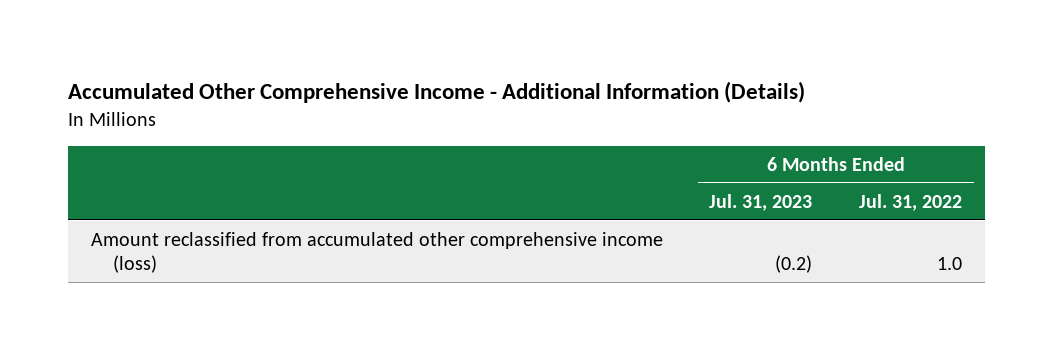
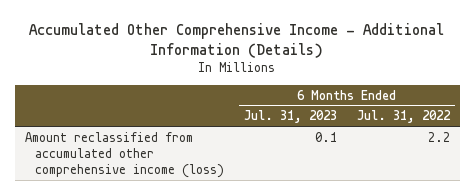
[775,254,813,273] (0.2) -> [314,131,337,142] 0.1
[937,256,963,270] 1.0 -> [427,131,450,142] 2.2

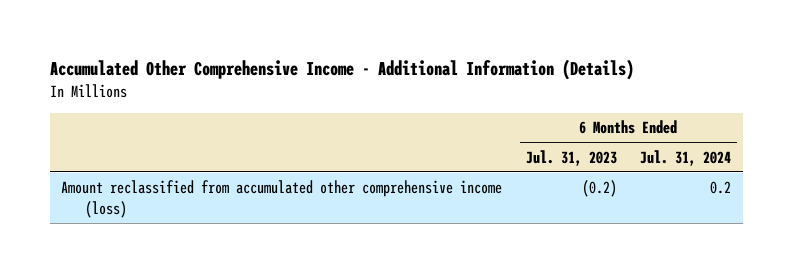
[356,110,451,124] Jul. 31, 2022 -> none
none -> [640,149,732,166] Jul. 31, 2024
[314,131,337,142] 0.1 -> [581,180,617,198] (0.2)

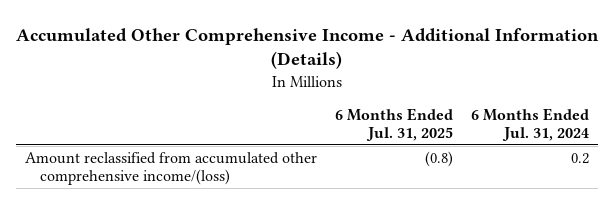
[525,149,617,166] Jul. 31, 2023 -> none
none -> [334,107,453,142] 6 Months Ended Jul. 31, 2025
[61,180,503,218] Amount reclassified from accumulated other comprehensive income (loss) -> [24,151,317,186] Amount reclassified from accumulated other comprehensive income/(loss)

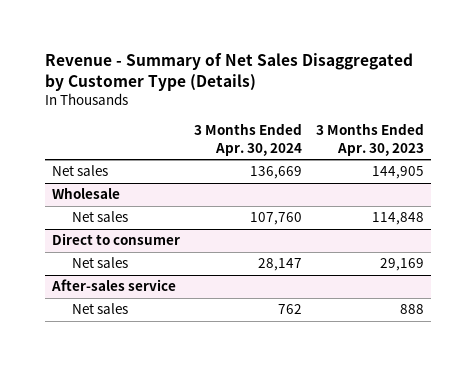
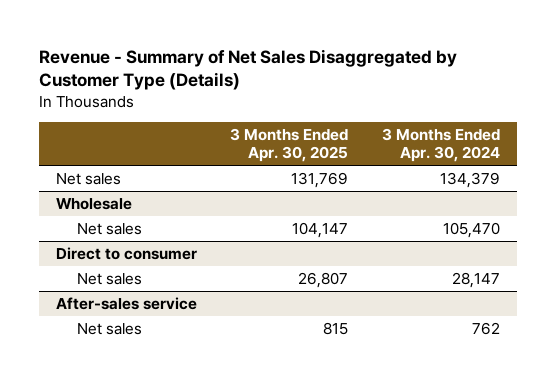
[316,123,425,156] 3 Months Ended Apr. 30, 2023 -> none
none -> [230,128,349,163] 3 Months Ended Apr. 30, 2025
[250,166,303,180] 136,669 -> [439,171,500,188] 134,379
[250,212,303,226] 107,760 -> [442,221,500,238] 105,470

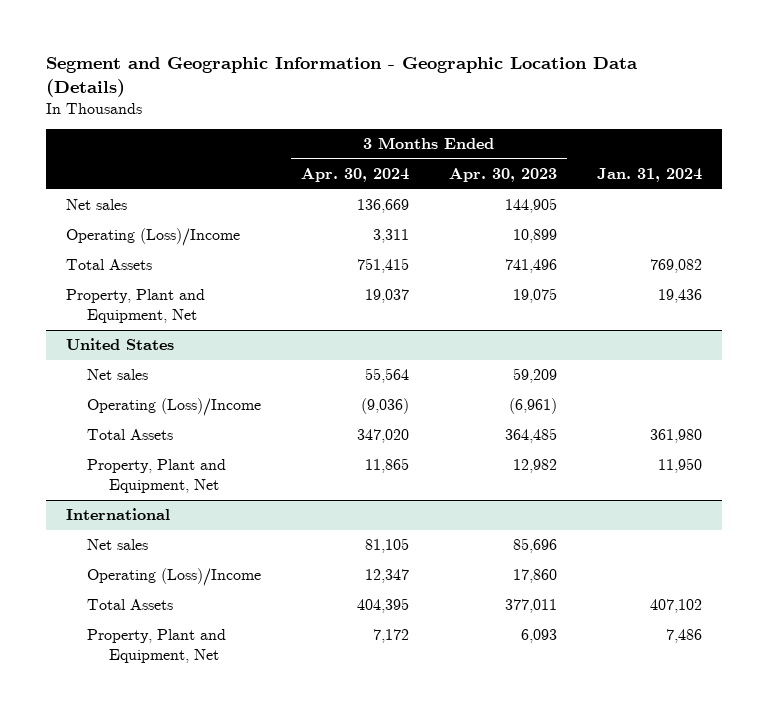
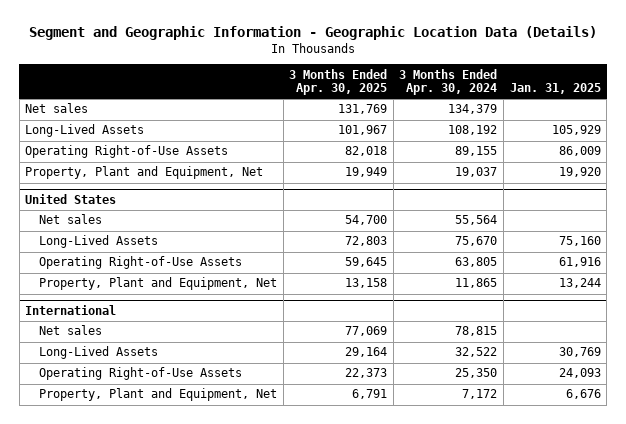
[449,168,558,183] Apr. 30, 2023 -> none
[597,168,703,183] Jan. 31, 2024 -> none
none -> [289,68,388,96] 3 Months Ended Apr. 30, 2025
none -> [509,83,601,95] Jan. 31, 2025
[65,228,240,247] Operating (Loss)/Income -> none
[65,259,152,271] Total Assets -> none
[357,199,410,214] 136,669 -> [448,104,498,115] 134,379
none -> [25,124,145,138] Long-Lived Assets
none -> [25,145,229,159] Operating Right-of-Use Assets
[87,398,262,417] Operating (Loss)/Income -> none
[87,429,174,441] Total Assets -> none
none -> [38,235,158,249] Long-Lived Assets
none -> [38,256,242,270] Operating Right-of-Use Assets
[87,568,262,587] Operating (Loss)/Income -> none
[87,599,174,611] Total Assets -> none
[365,538,410,554] 81,105 -> [455,326,498,337] 78,815
none -> [38,346,158,360] Long-Lived Assets
none -> [38,367,242,381] Operating Right-of-Use Assets

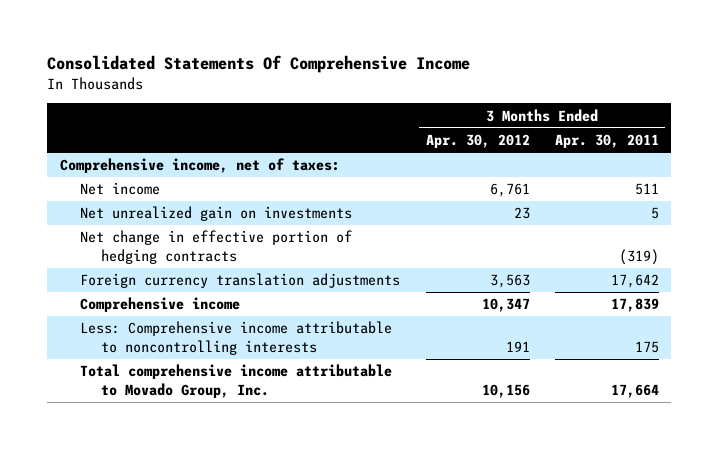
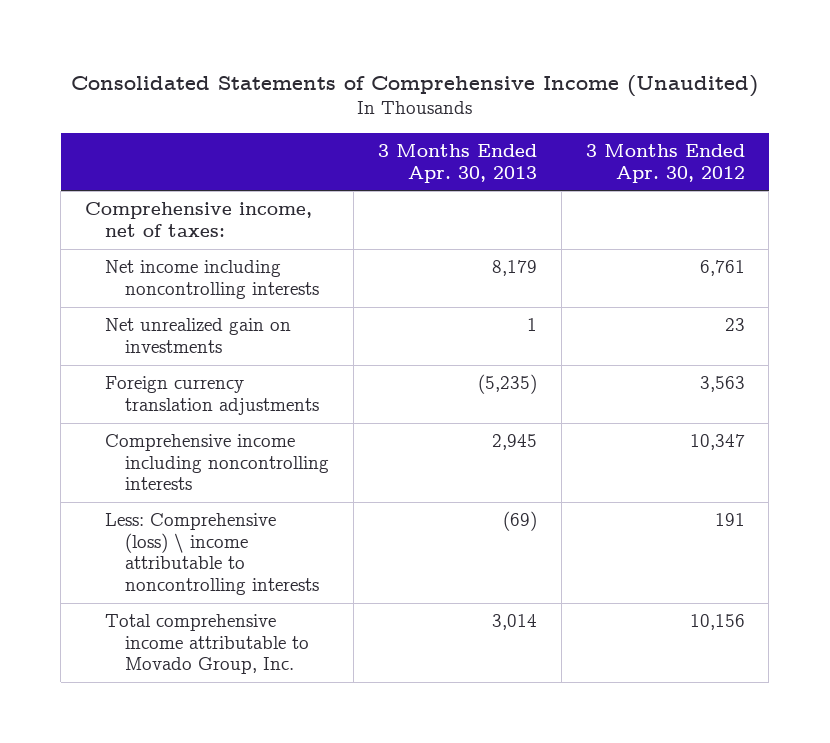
[47,55,471,74] Consolidated Statements Of Comprehensive Income -> [70,74,758,97] Consolidated Statements of Comprehensive Income (Unaudited)
[554,134,659,149] Apr. 30, 2011 -> none
none -> [377,144,537,183] 3 Months Ended Apr. 30, 2013
[80,182,161,196] Net income -> [105,260,320,299] Net income including noncontrolling interests
[80,230,353,264] Net change in effective portion of hedging contracts -> none
[80,297,241,313] Comprehensive income -> [105,434,330,491] Comprehensive income including noncontrolling interests
[80,321,393,355] Less: Comprehensive income attributable to noncontrolling interests -> [105,513,320,595] Less: Comprehensive (loss) \ income attributable to noncontrolling interests

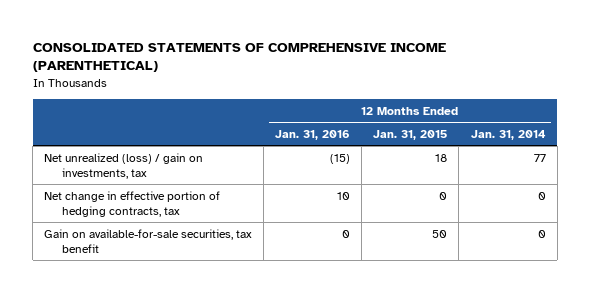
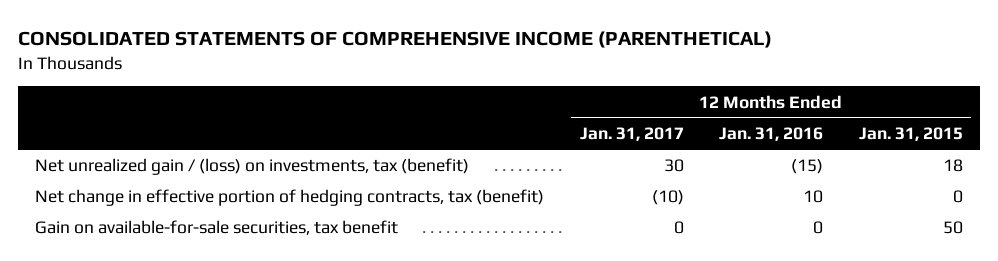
[470,129,546,140] Jan. 31, 2014 -> none
none -> [579,127,684,142] Jan. 31, 2017
[44,152,204,179] Net unrealized (loss) / gain on investments, tax -> [35,158,470,176] Net unrealized gain / (loss) on investments, tax (benefit)
[44,190,221,217] Net change in effective portion of hedging contracts, tax -> [35,189,545,207] Net change in effective portion of hedging contracts, tax (benefit)

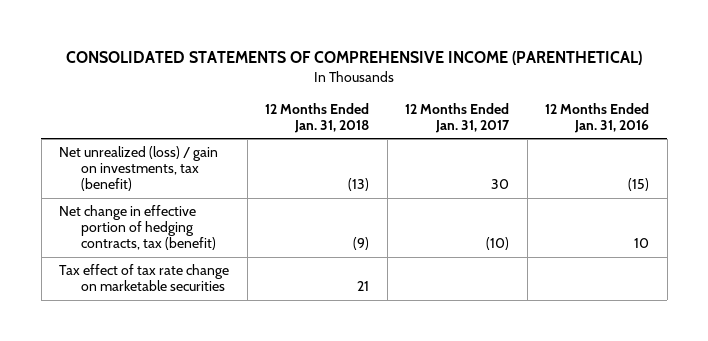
[858,127,963,142] Jan. 31, 2015 -> none
none -> [265,102,370,133] 12 Months Ended Jan. 31, 2018
[35,158,470,176] Net unrealized gain / (loss) on investments, tax (benefit) -> [59,146,219,192] Net unrealized (loss) / gain on investments, tax (benefit)
[35,220,399,236] Gain on available-for-sale securities, tax benefit -> none
none -> [59,264,230,292] Tax effect of tax rate change on marketable securities

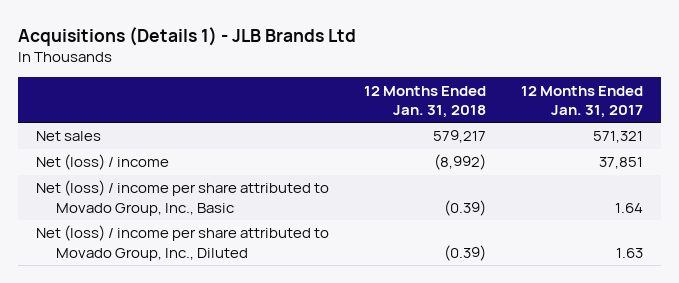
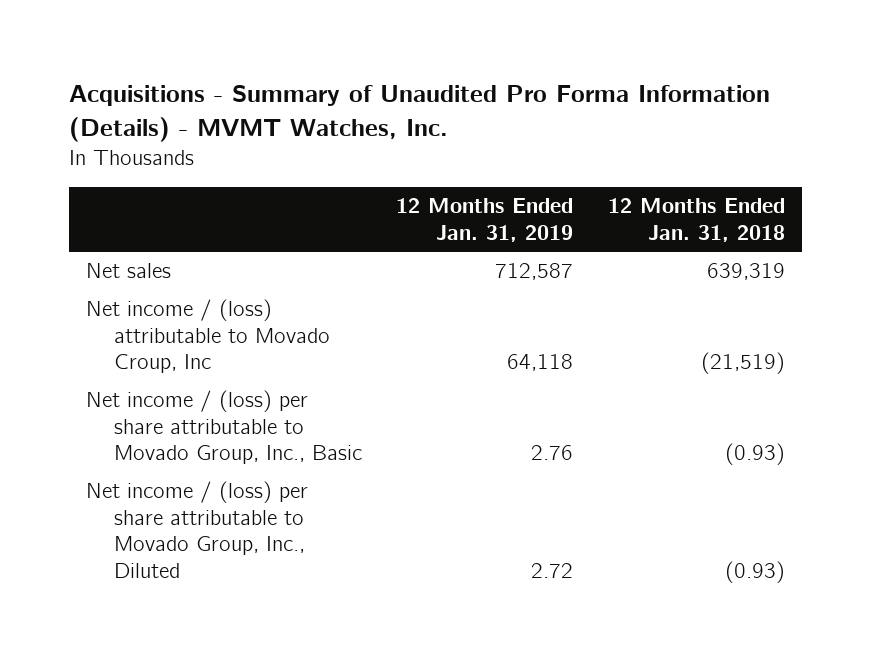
[18,26,357,46] Acquisitions (Details 1) - JLB Brands Ltd -> [68,85,770,143] Acquisitions - Summary of Unaudited Pro Forma Information (Details) - MVMT Watches, Inc.
[521,85,644,118] 12 Months Ended Jan. 31, 2017 -> none
none -> [396,198,574,242] 12 Months Ended Jan. 31, 2019
[433,130,487,144] 579,217 -> [706,263,785,281] 639,319
[35,154,169,171] Net (loss) / income -> [86,299,331,374] Net income / (loss) attributable to Movado Croup, Inc
[434,154,487,171] (8,992) -> [700,352,785,375] (21,519)
[35,180,329,216] Net (loss) / income per share attributed to Movado Group, Inc., Basic -> [86,390,363,465] Net income / (loss) per share attributable to Movado Group, Inc., Basic
[444,199,487,216] (0.39) -> [724,443,785,466] (0.93)
[35,225,329,261] Net (loss) / income per share attributed to Movado Group, Inc., Diluted -> [86,481,309,578] Net income / (loss) per share attributable to Movado Group, Inc., Diluted
[444,244,487,261] (0.39) -> [724,560,785,583] (0.93)

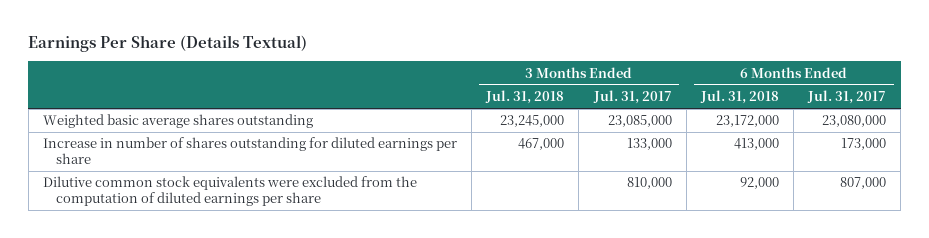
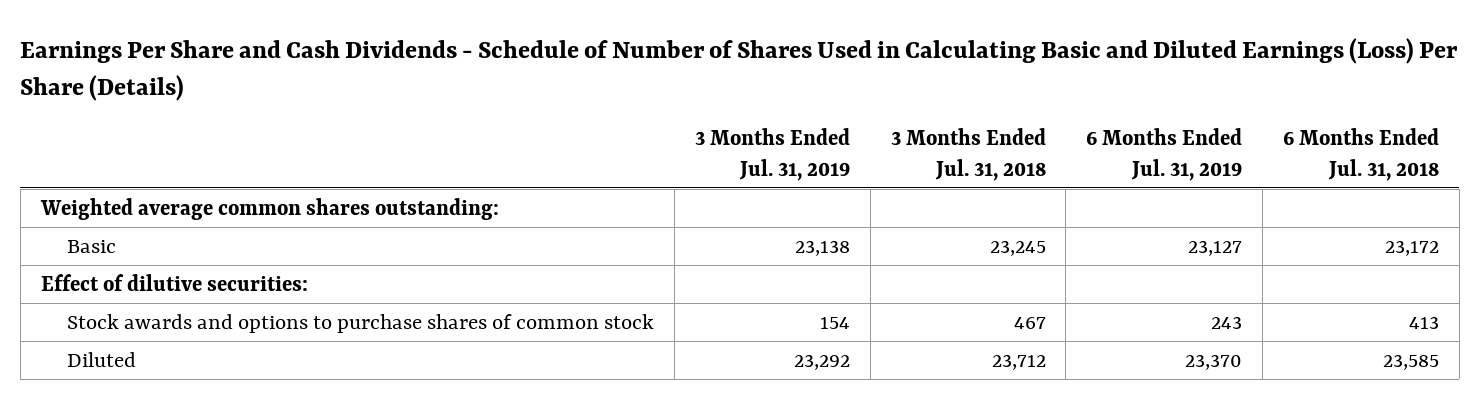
[28,35,308,53] Earnings Per Share (Details Textual) -> [20,37,1459,102] Earnings Per Share and Cash Dividends - Schedule of Number of Shares Used in Calculating Basic and Diluted Earnings (Loss) Per Share (Details)
[592,90,672,105] Jul. 31, 2017 -> none
[807,90,887,105] Jul. 31, 2017 -> none
none -> [694,127,850,181] 3 Months Ended Jul. 31, 2019
none -> [1086,127,1243,181] 6 Months Ended Jul. 31, 2019
[42,137,457,164] Increase in number of shares outstanding for diluted earnings per share -> none
[42,176,417,206] Dilutive common stock equivalents were excluded from the computation of diluted earnings per share -> none
none -> [39,197,499,220] Weighted average common shares outstanding:
[42,114,313,129] Weighted basic average shares outstanding -> [67,239,117,253] Basic
[500,115,565,128] 23,245,000 -> [989,239,1046,256] 23,245
[715,115,779,128] 23,172,000 -> [1384,239,1439,256] 23,172
none -> [40,273,308,291] Effect of dilutive securities:
none -> [67,313,655,333] Stock awards and options to purchase shares of common stock
none -> [67,351,137,367] Diluted

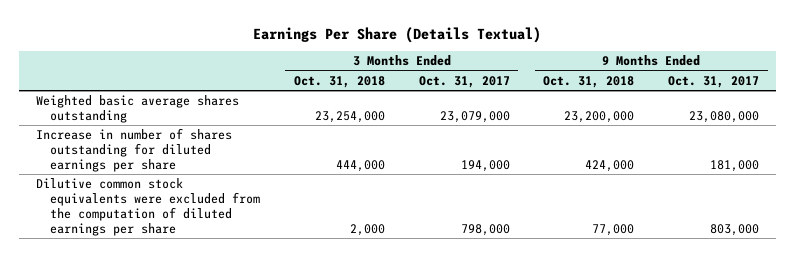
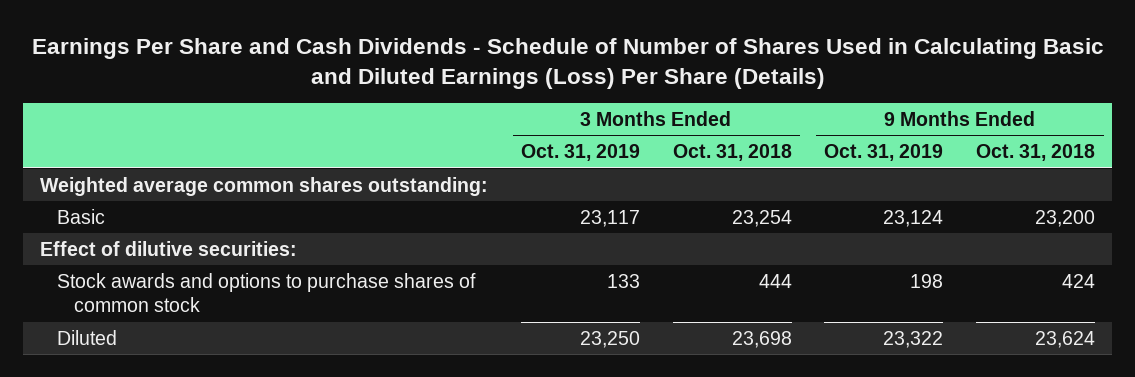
[253,26,542,43] Earnings Per Share (Details Textual) -> [31,37,1104,89] Earnings Per Share and Cash Dividends - Schedule of Number of Shares Used in Calculating Basic and Diluted Earnings (Loss) Per Share (Details)
[418,75,510,88] Oct. 31, 2017 -> none
[668,75,760,88] Oct. 31, 2017 -> none
none -> [520,144,640,162] Oct. 31, 2019
none -> [824,144,944,162] Oct. 31, 2019
[35,128,232,172] Increase in number of shares outstanding for diluted earnings per share -> none
[35,178,261,236] Dilutive common stock equivalents were excluded from the computation of diluted earnings per share -> none
none -> [39,176,488,196] Weighted average common shares outstanding:
[35,95,239,123] Weighted basic average shares outstanding -> [57,208,106,224] Basic
[314,110,385,123] 23,254,000 -> [731,209,792,227] 23,254
[564,110,635,123] 23,200,000 -> [1035,209,1096,227] 23,200
none -> [39,240,297,256] Effect of dilutive securities:
none -> [57,272,477,313] Stock awards and options to purchase shares of common stock
none -> [57,329,118,345] Diluted

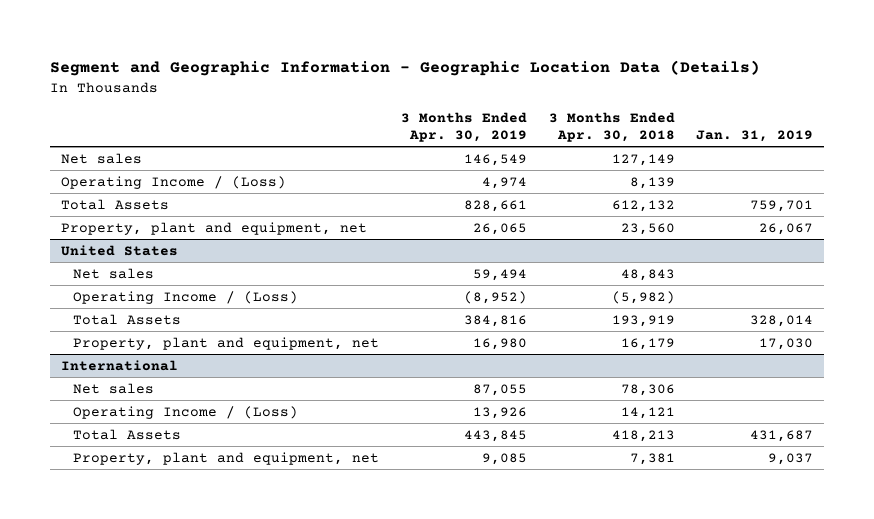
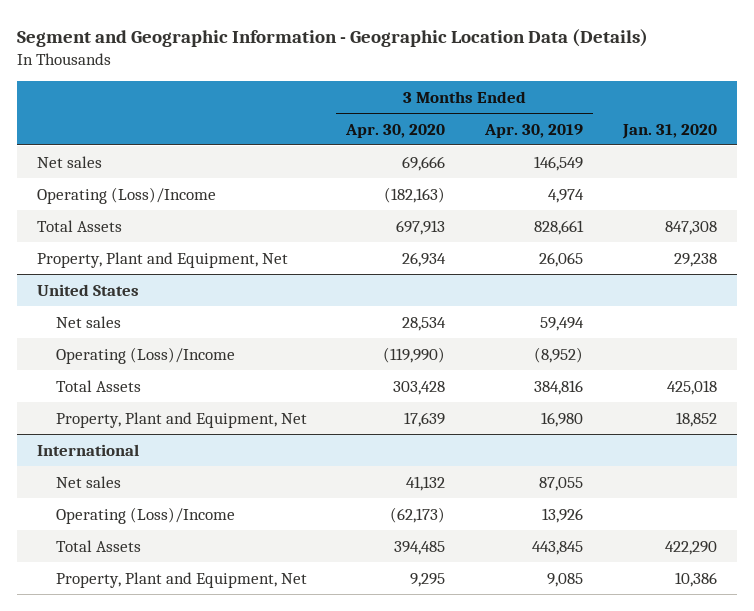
[548,111,675,143] 3 Months Ended Apr. 30, 2018 -> none
[696,130,814,143] Jan. 31, 2019 -> none
none -> [345,123,446,138] Apr. 30, 2020
none -> [621,123,717,139] Jan. 31, 2020
[60,175,286,189] Operating Income / (Loss) -> [36,186,216,204] Operating (Loss)/Income
[60,221,367,235] Property, plant and equipment, net -> [36,251,288,268] Property, Plant and Equipment, Net
[73,290,299,304] Operating Income / (Loss) -> [55,346,235,364] Operating (Loss)/Income
[73,336,380,350] Property, plant and equipment, net -> [55,411,307,428] Property, Plant and Equipment, Net
[73,405,299,419] Operating Income / (Loss) -> [55,506,235,524] Operating (Loss)/Income
[73,451,380,465] Property, plant and equipment, net -> [55,571,307,588] Property, Plant and Equipment, Net

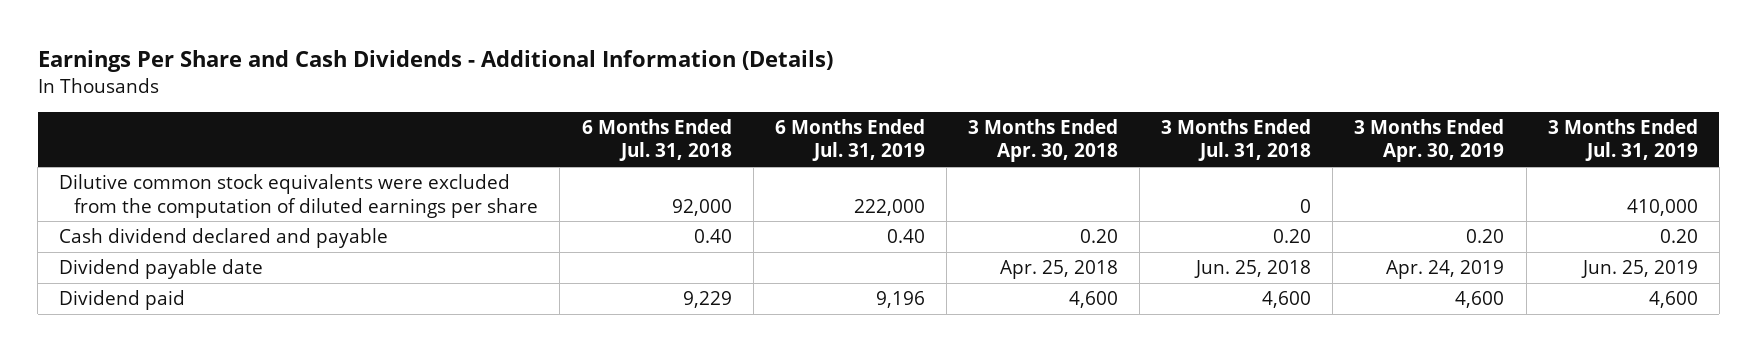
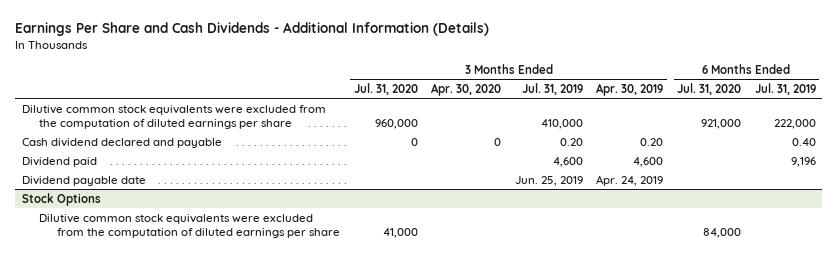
[581,118,732,162] 6 Months Ended Jul. 31, 2018 -> none
[968,118,1119,163] 3 Months Ended Apr. 30, 2018 -> none
[1161,118,1312,162] 3 Months Ended Jul. 31, 2018 -> none
none -> [353,83,418,96] Jul. 31, 2020
none -> [431,83,502,97] Apr. 30, 2020
none -> [677,83,742,96] Jul. 31, 2020
[59,259,264,280] Dividend payable date -> [21,175,146,186] Dividend payable date
none -> [21,192,101,206] Stock Options
none -> [39,213,340,238] Dilutive common stock equivalents were excluded from the computation of diluted earnings per share

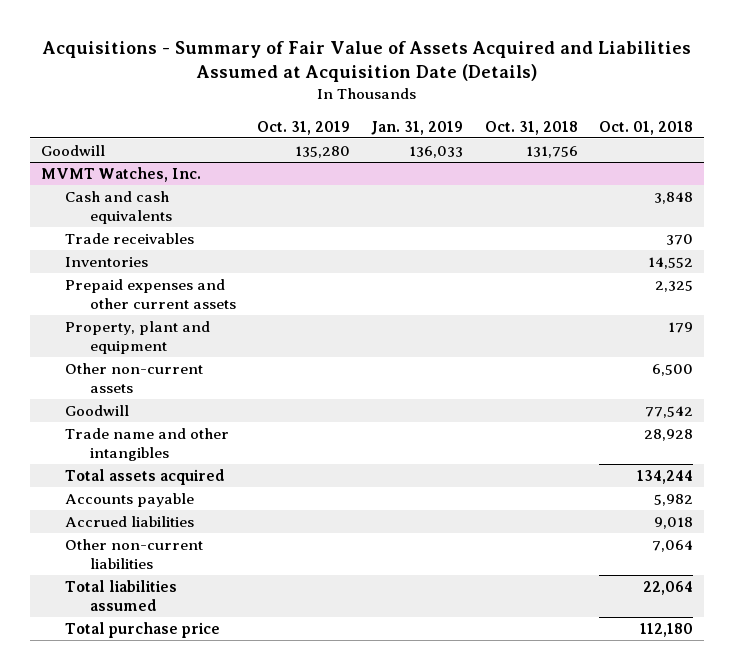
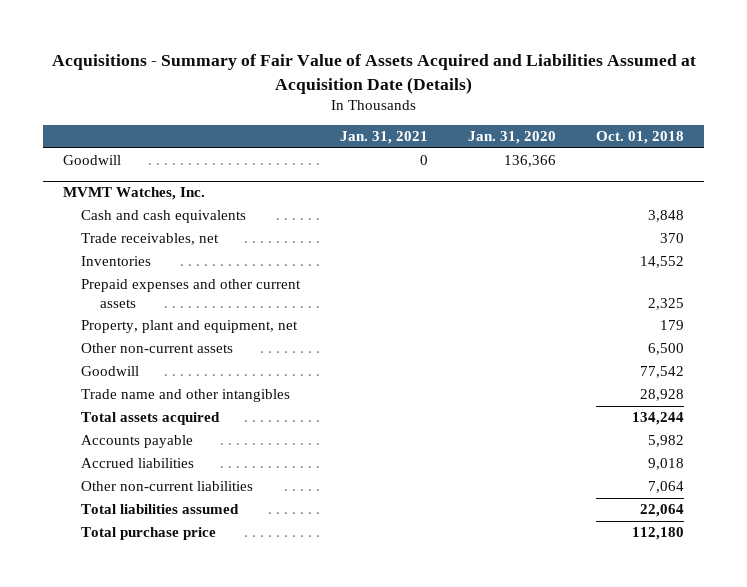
[257,120,351,135] Oct. 31, 2019 -> none
[371,120,464,135] Jan. 31, 2019 -> none
[484,120,578,135] Oct. 31, 2018 -> none
none -> [340,131,429,145] Jan. 31, 2021
none -> [468,131,557,145] Jan. 31, 2020
[65,232,195,244] Trade receivables -> [81,233,220,246] Trade receivables, net
[65,320,211,354] Property, plant and equipment -> [81,320,299,334] Property, plant and equipment, net

